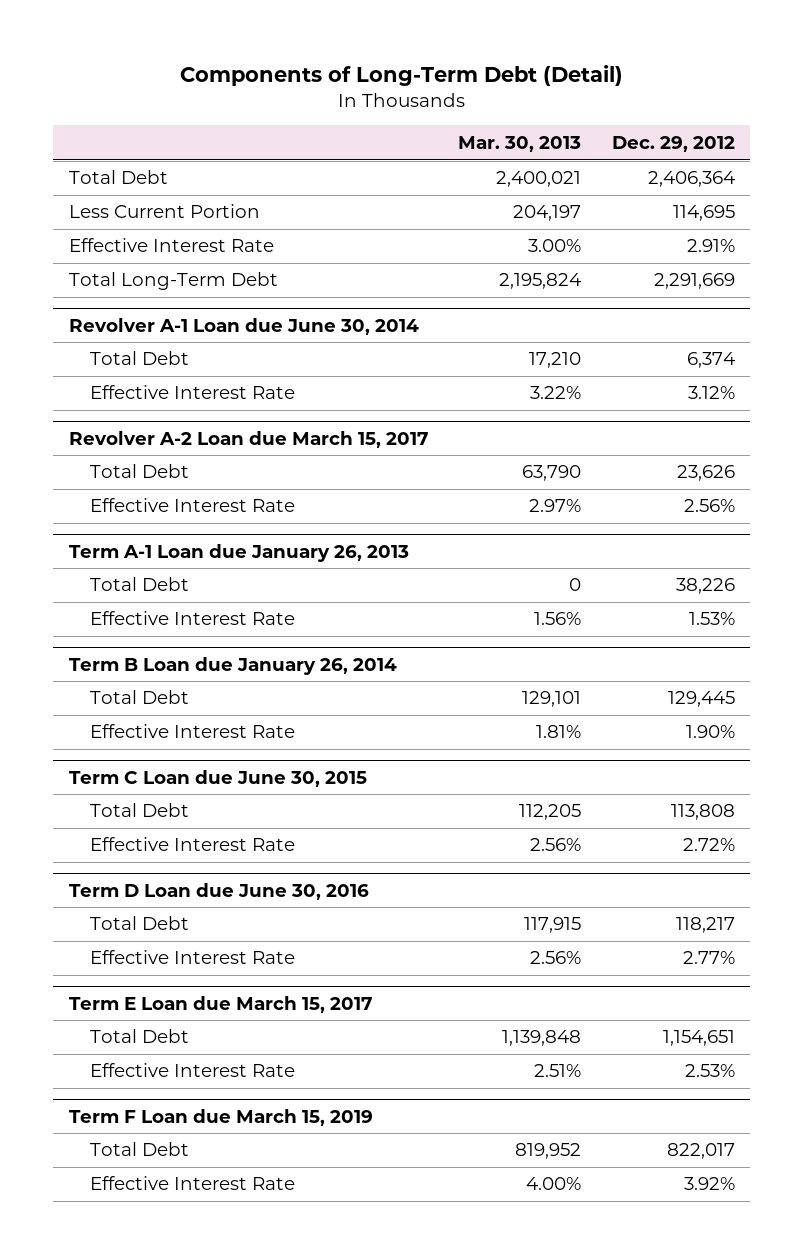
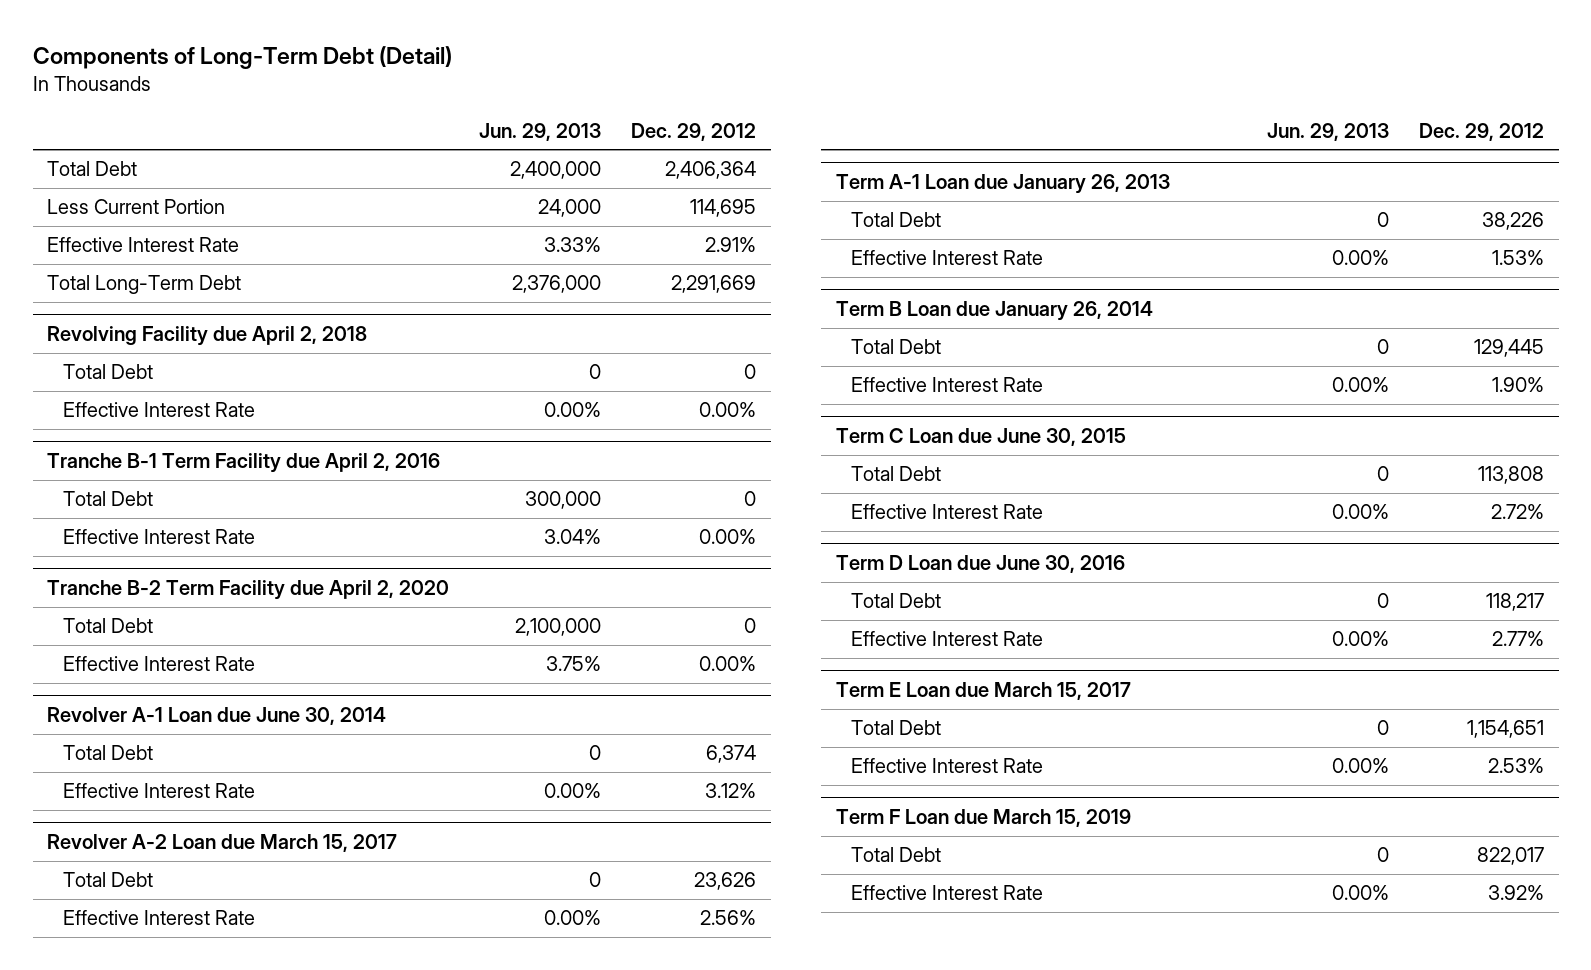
[458,135,582,152] Mar. 30, 2013 -> none
none -> [479,122,602,141] Jun. 29, 2013
none -> [47,326,368,347] Revolving Facility due April 2, 2018
none -> [62,364,153,380] Total Debt
none -> [62,402,255,418] Effective Interest Rate
none -> [47,453,441,474] Tranche B-1 Term Facility due April 2, 2016
none -> [62,491,153,507] Total Debt
none -> [62,529,255,545] Effective Interest Rate
none -> [47,580,450,601] Tranche B-2 Term Facility due April 2, 2020
none -> [62,618,153,634] Total Debt
none -> [62,656,255,672] Effective Interest Rate

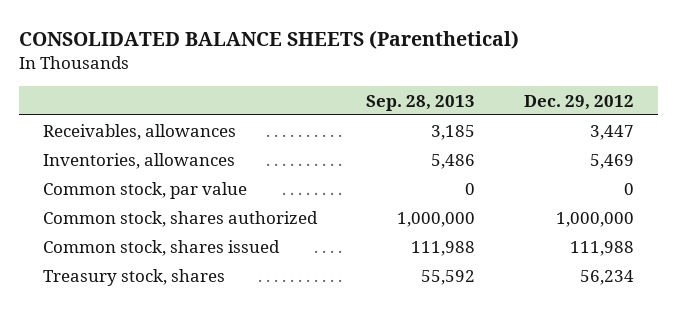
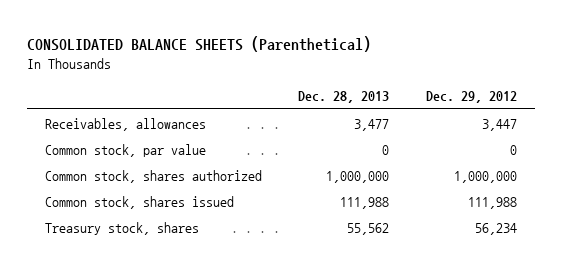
[366,94,476,111] Sep. 28, 2013 -> none
none -> [298,90,390,103] Dec. 28, 2013
[43,152,236,169] Inventories, allowances -> none

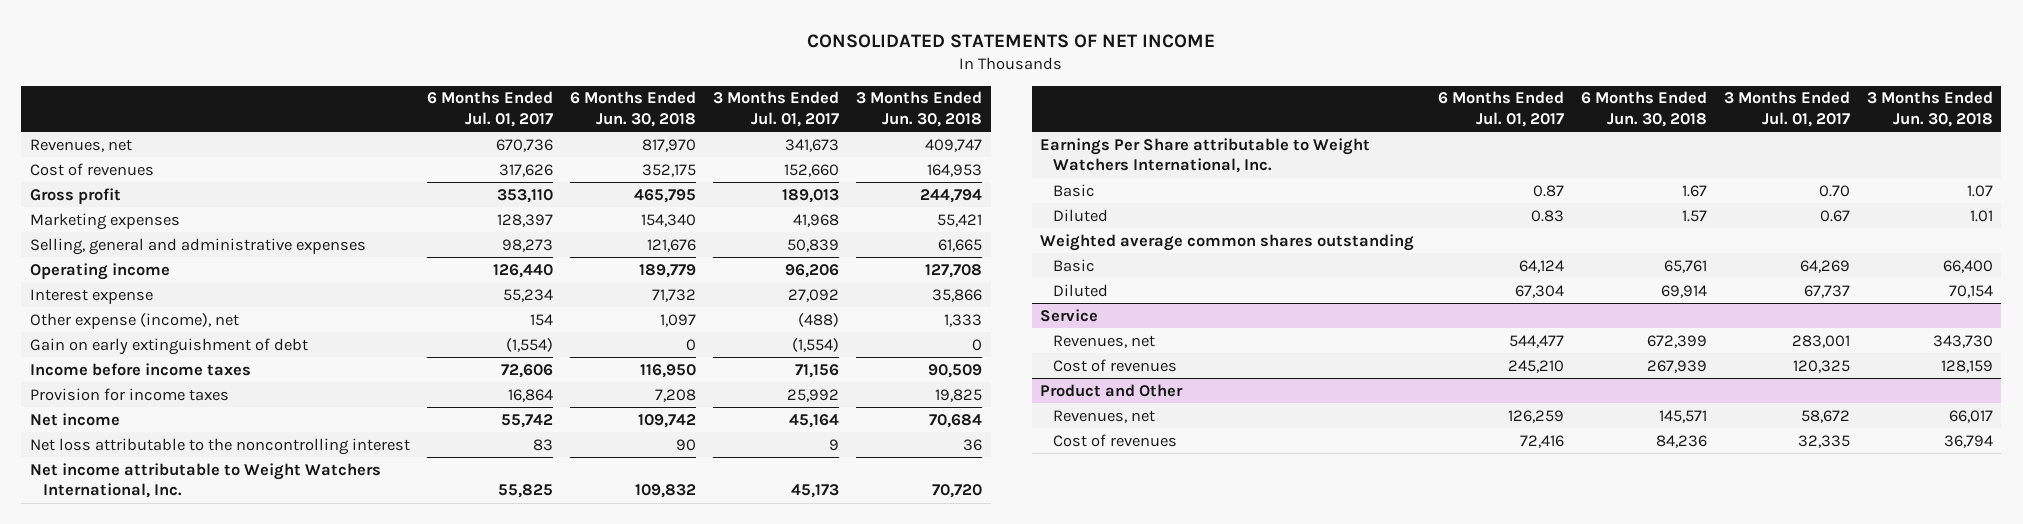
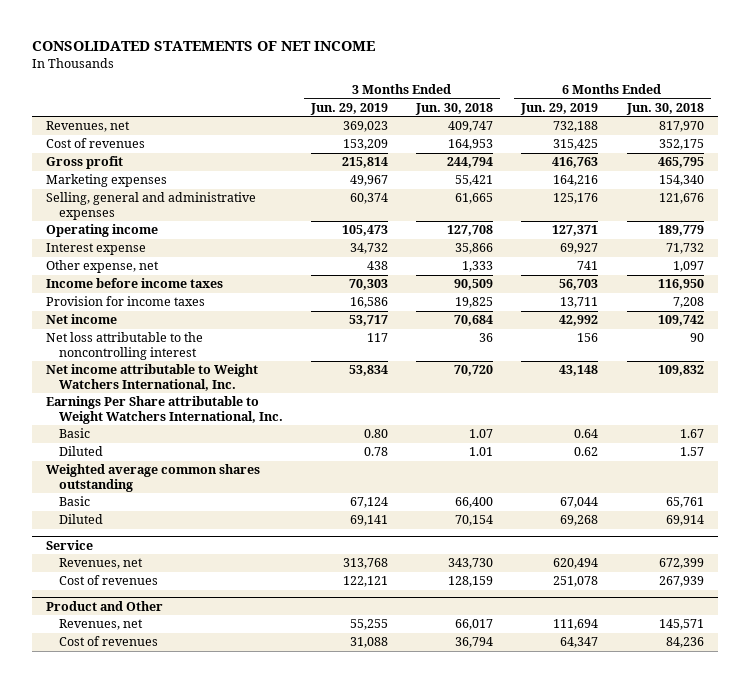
[426,91,553,127] 6 Months Ended Jul. 01, 2017 -> none
[713,91,840,127] 3 Months Ended Jul. 01, 2017 -> none
none -> [309,103,388,116] Jun. 29, 2019
none -> [520,103,599,116] Jun. 29, 2019
[29,337,308,355] Gain on early extinguishment of debt -> none
[29,312,239,329] Other expense (income), net -> [45,260,159,274] Other expense, net

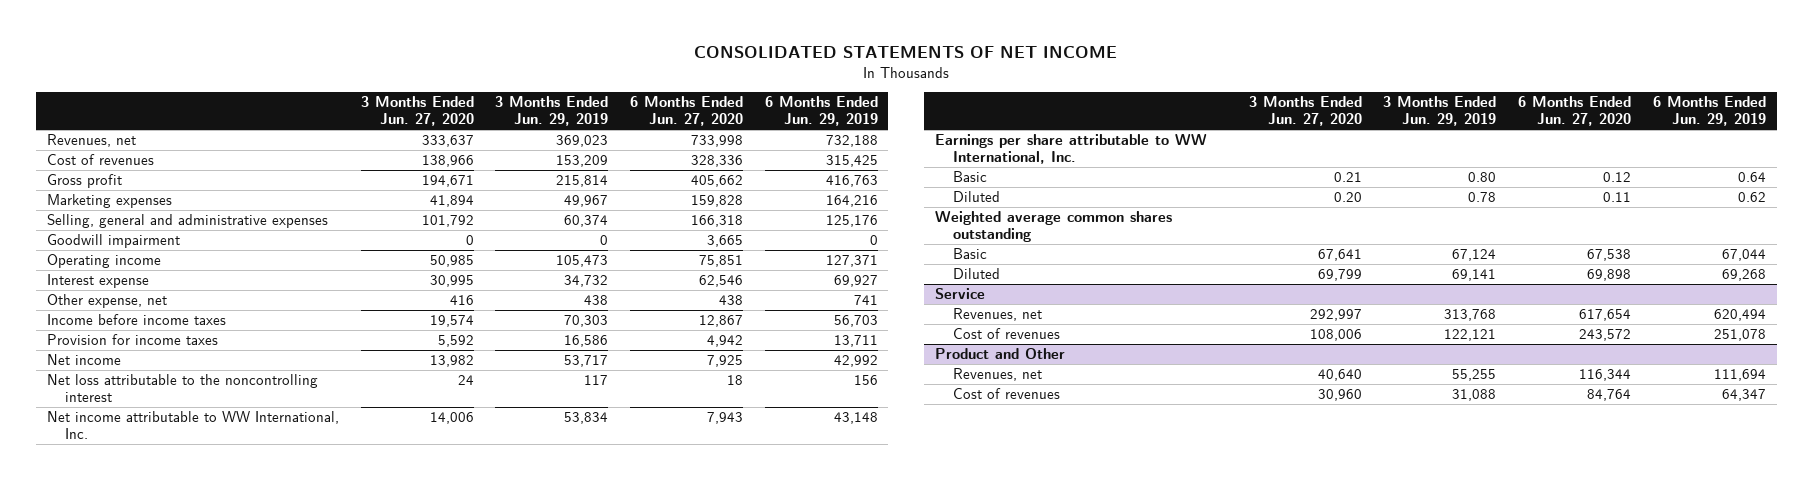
[415,103,494,116] Jun. 30, 2018 -> none
[625,103,704,116] Jun. 30, 2018 -> none
none -> [360,96,474,126] 3 Months Ended Jun. 27, 2020
none -> [629,96,743,126] 6 Months Ended Jun. 27, 2020
none -> [46,234,180,249] Goodwill impairment
[45,364,258,392] Net income attributable to Weight Watchers International, Inc. -> [46,411,339,439] Net income attributable to WW International, Inc.
[45,396,283,425] Earnings Per Share attributable to Weight Watchers International, Inc. -> [935,134,1208,164] Earnings per share attributable to WW International, Inc.

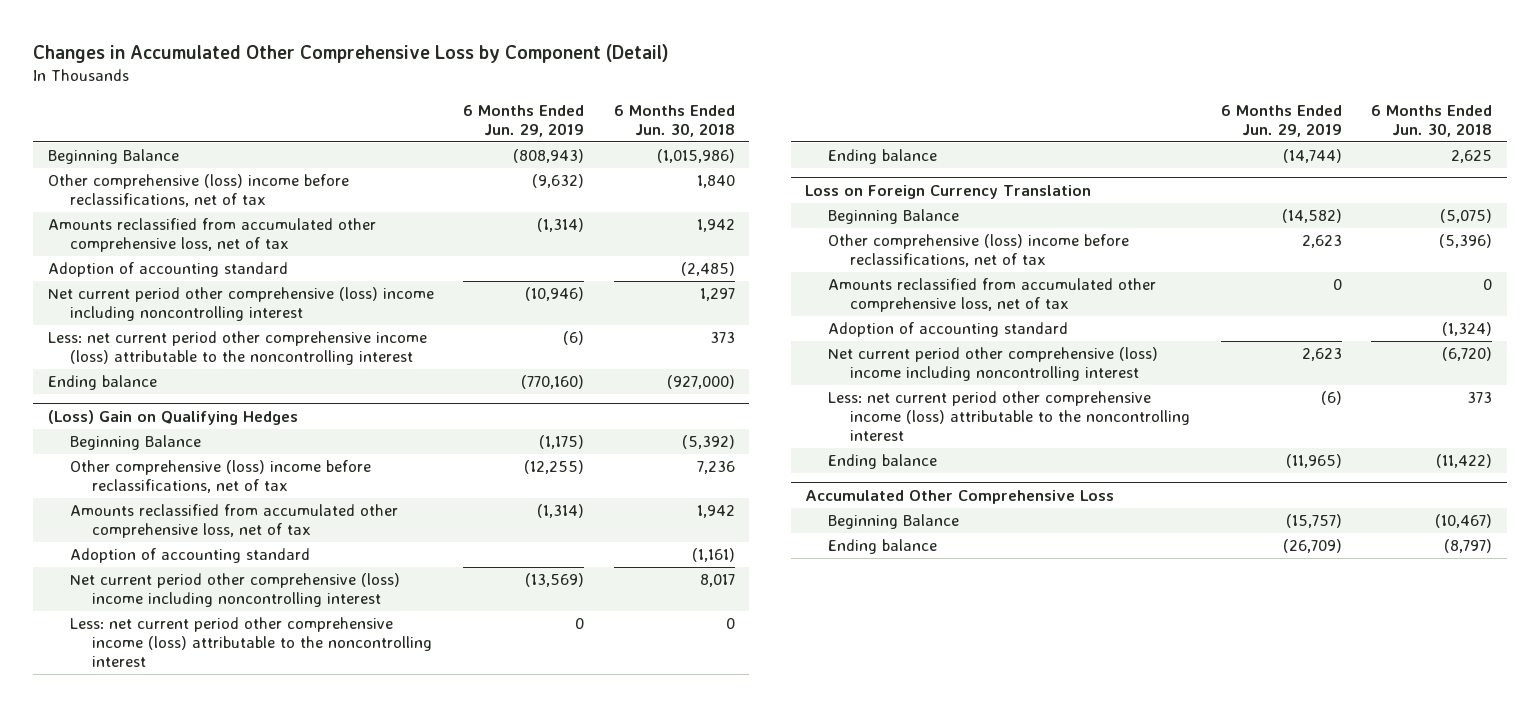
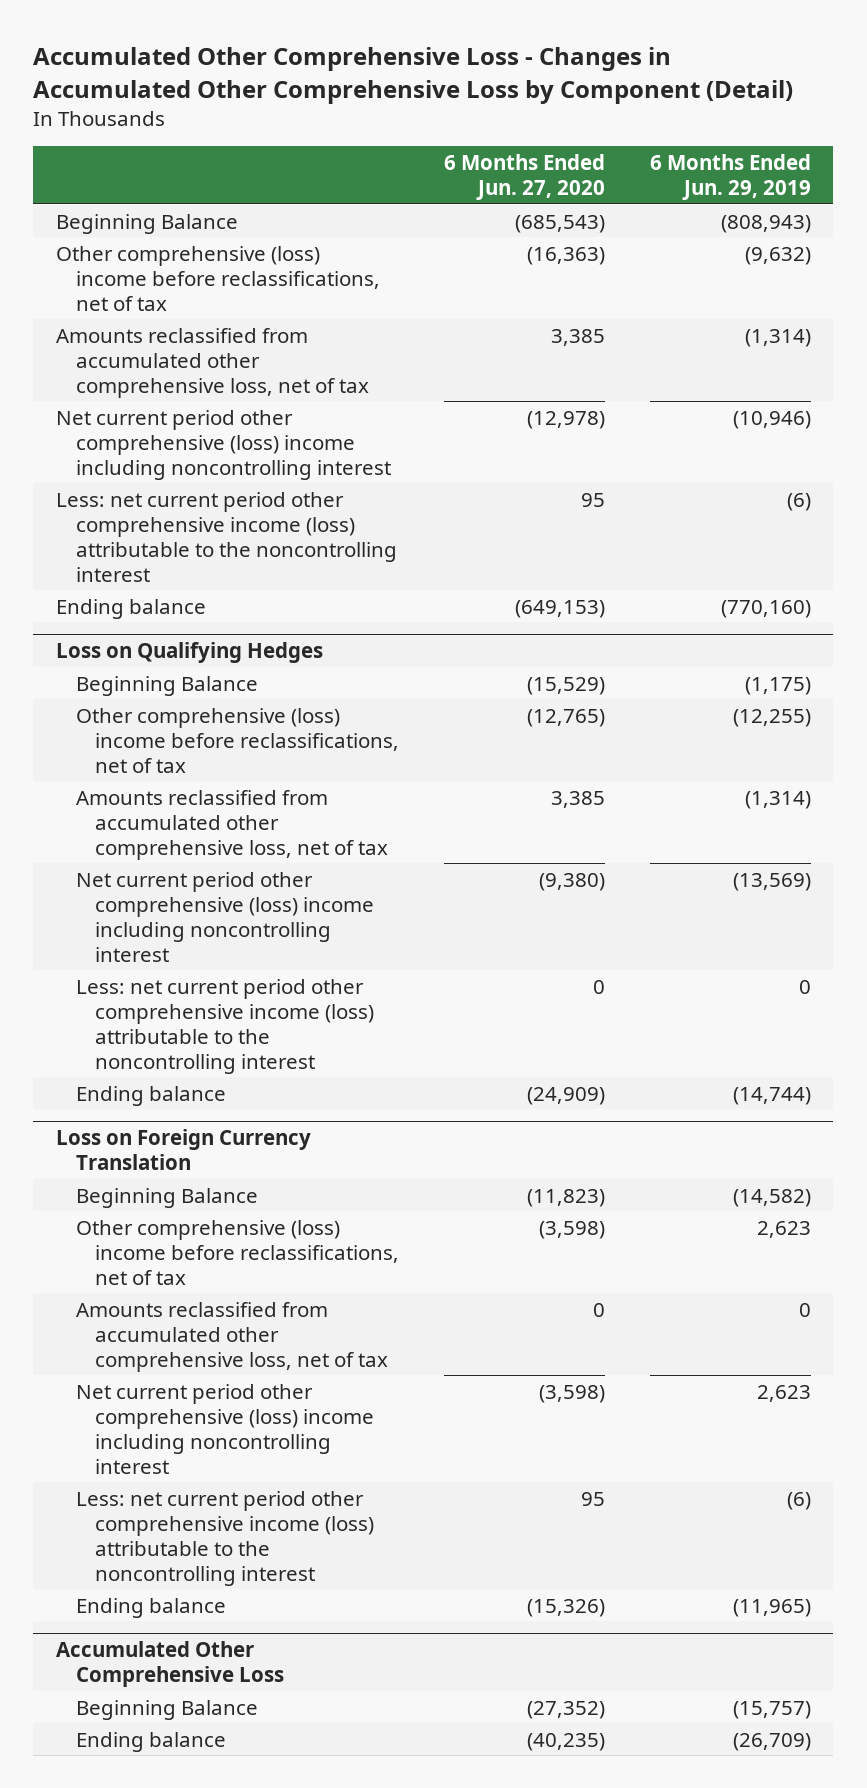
[33,43,670,63] Changes in Accumulated Other Comprehensive Loss by Component (Detail) -> [33,47,794,104] Accumulated Other Comprehensive Loss - Changes in Accumulated Other Comprehensive Loss by Component (Detail)
[613,104,735,137] 6 Months Ended Jun. 30, 2018 -> none
none -> [444,153,606,200] 6 Months Ended Jun. 27, 2020
[47,262,288,278] Adoption of accounting standard -> none
[47,409,298,425] (Loss) Gain on Qualifying Hedges -> [55,642,323,664] Loss on Qualifying Hedges
[70,548,311,564] Adoption of accounting standard -> none
[827,322,1068,338] Adoption of accounting standard -> none

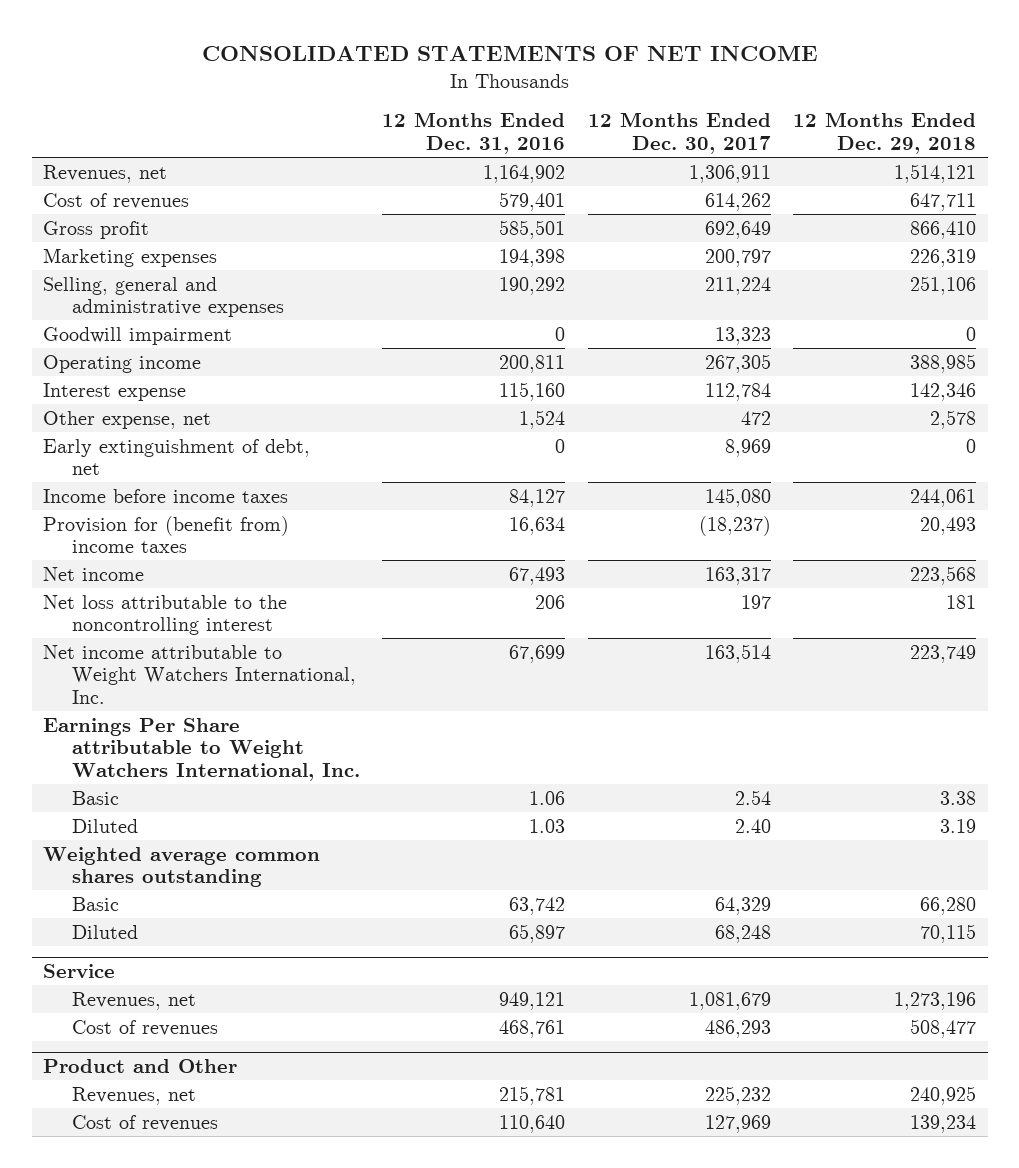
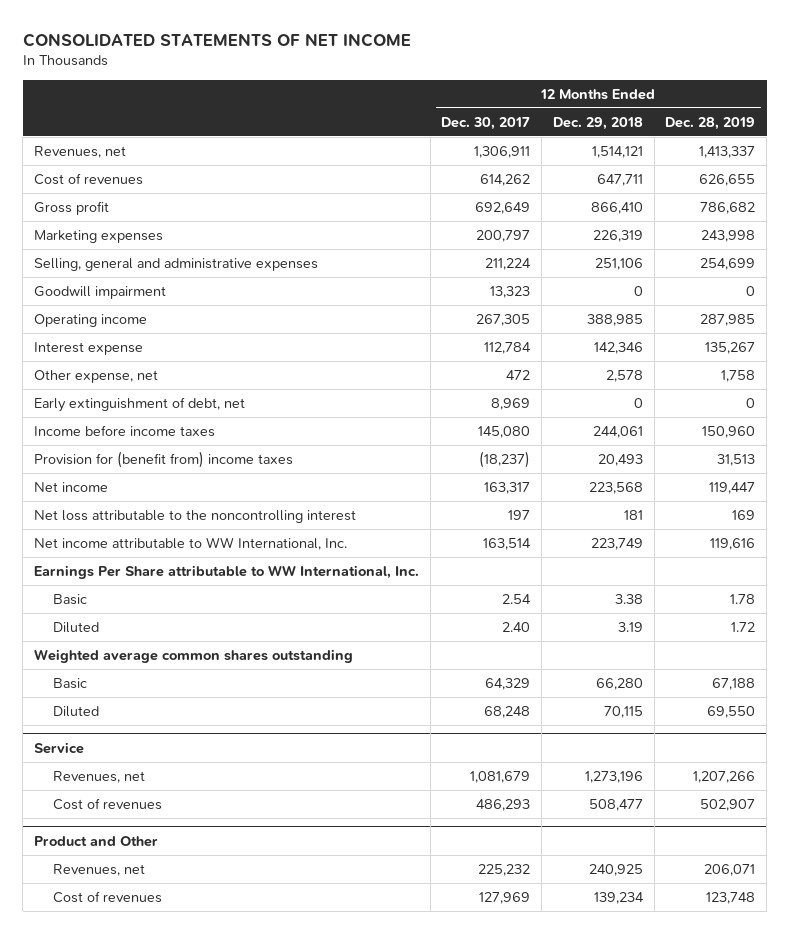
[382,112,566,154] 12 Months Ended Dec. 31, 2016 -> none
none -> [665,116,756,130] Dec. 28, 2019
[42,644,356,704] Net income attributable to Weight Watchers International, Inc. -> [33,536,347,550] Net income attributable to WW International, Inc.
[42,717,360,781] Earnings Per Share attributable to Weight Watchers International, Inc. -> [33,564,419,579] Earnings Per Share attributable to WW International, Inc.

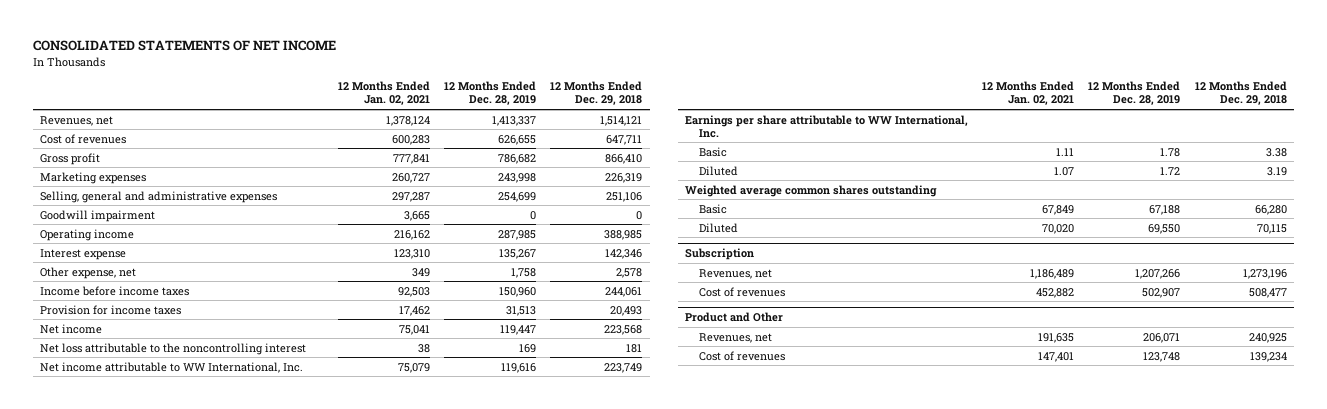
[441,116,531,130] Dec. 30, 2017 -> none
none -> [337,81,430,106] 12 Months Ended Jan. 02, 2021
[33,396,245,412] Early extinguishment of debt, net -> none
[33,450,293,468] Provision for (benefit from) income taxes -> [40,304,182,315] Provision for income taxes
[33,564,419,579] Earnings Per Share attributable to WW International, Inc. -> [684,114,968,138] Earnings per share attributable to WW International, Inc.
[33,741,84,754] Service -> none
none -> [684,248,754,261] Subscription

